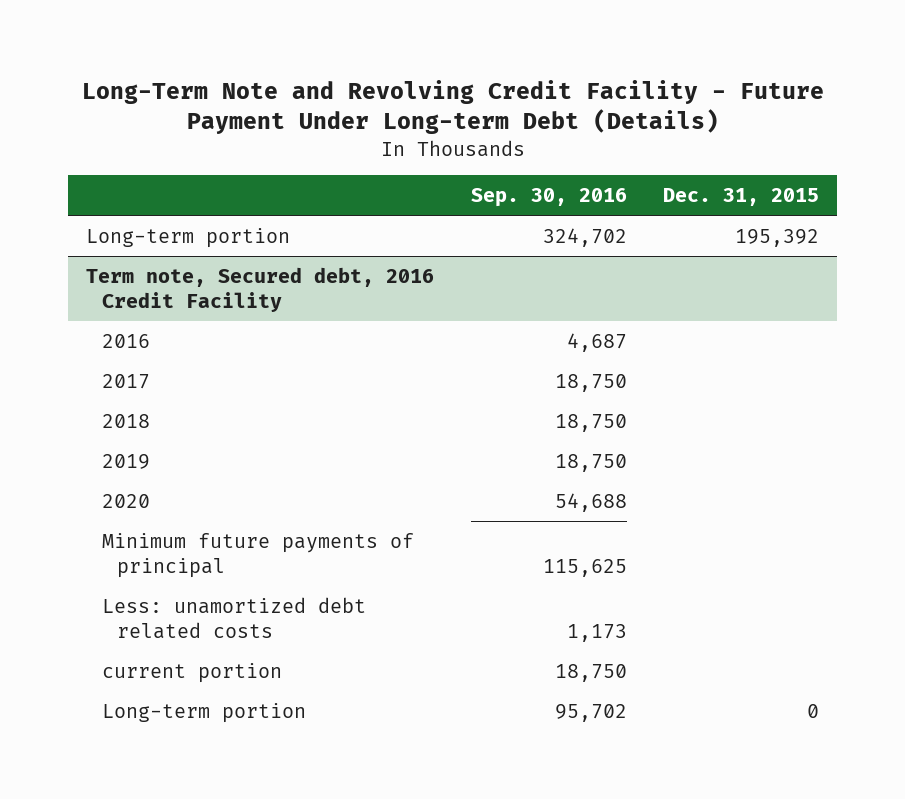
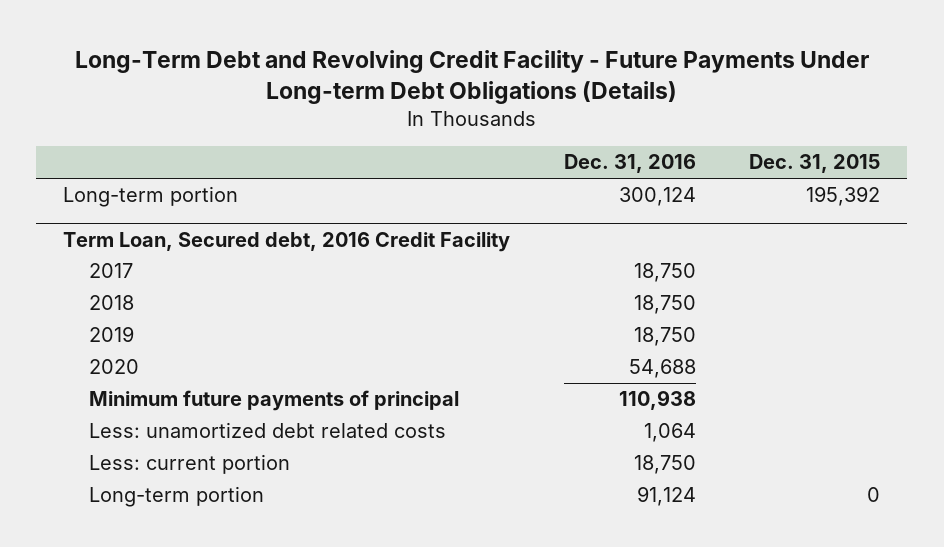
[81,79,824,135] Long-Term Note and Revolving Credit Facility - Future Payment Under Long-term Debt (Details) -> [74,49,869,104] Long-Term Debt and Revolving Credit Facility - Future Payments Under Long-term Debt Obligations (Details)
[470,188,627,208] Sep. 30, 2016 -> none
none -> [563,154,696,174] Dec. 31, 2016
[101,333,150,348] 2016 -> none
[86,266,435,313] Term note, Secured debt, 2016 Credit Facility -> [63,231,511,252] Term Loan, Secured debt, 2016 Credit Facility
[101,662,282,683] current portion -> [88,454,290,475] Less: current portion

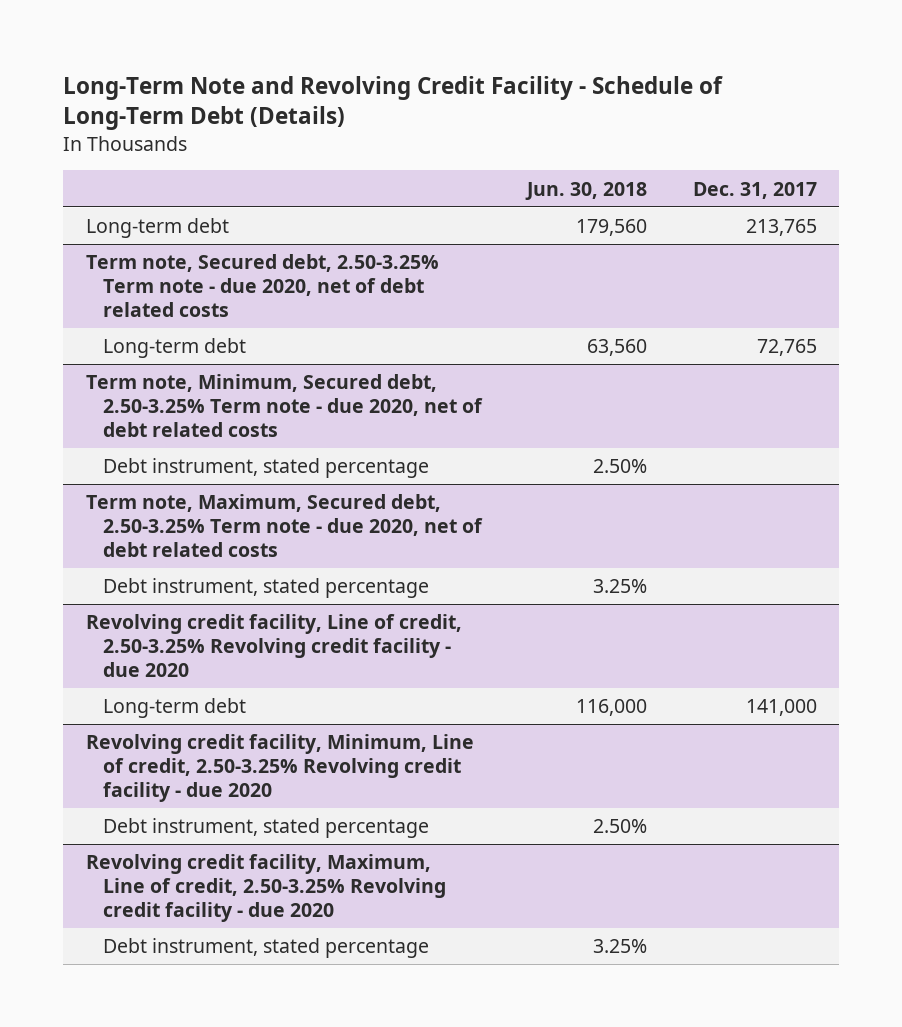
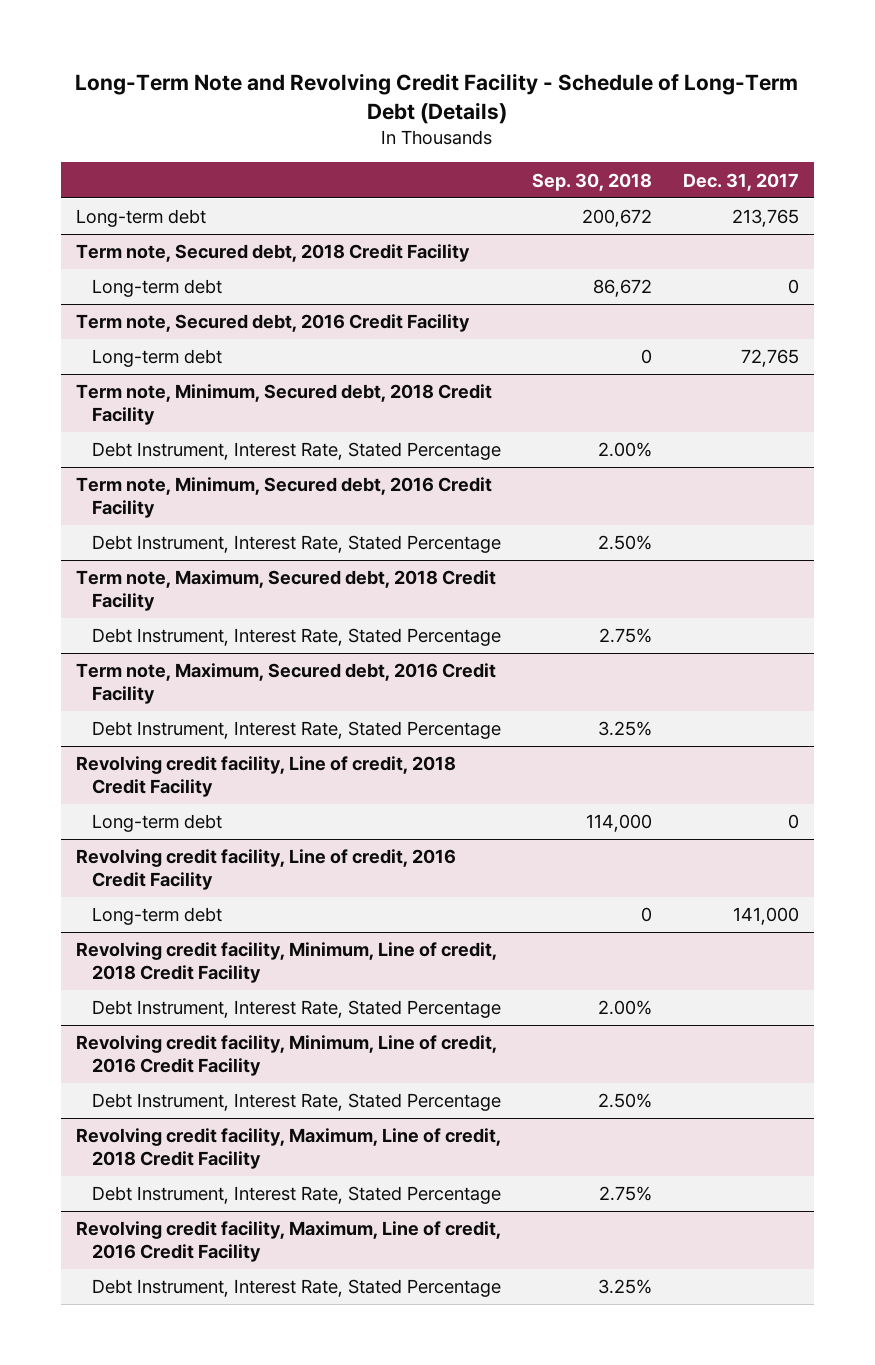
[525,181,648,200] Jun. 30, 2018 -> none
none -> [531,172,652,191] Sep. 30, 2018
none -> [76,244,471,263] Term note, Secured debt, 2018 Credit Facility
none -> [91,279,222,298] Long-term debt
[85,254,439,318] Term note, Secured debt, 2.50-3.25% Term note - due 2020, net of debt related costs -> [76,314,471,333] Term note, Secured debt, 2016 Credit Facility
[85,374,483,438] Term note, Minimum, Secured debt, 2.50-3.25% Term note - due 2020, net of debt related costs -> none
[102,458,429,479] Debt instrument, stated percentage -> none
[85,494,483,558] Term note, Maximum, Secured debt, 2.50-3.25% Term note - due 2020, net of debt related costs -> none
[102,578,429,599] Debt instrument, stated percentage -> none
none -> [76,384,493,425] Term note, Minimum, Secured debt, 2018 Credit Facility
none -> [91,442,501,461] Debt Instrument, Interest Rate, Stated Percentage
none -> [76,477,493,518] Term note, Minimum, Secured debt, 2016 Credit Facility
none -> [91,535,501,554] Debt Instrument, Interest Rate, Stated Percentage
none -> [76,570,497,611] Term note, Maximum, Secured debt, 2018 Credit Facility
none -> [91,628,501,647] Debt Instrument, Interest Rate, Stated Percentage
none -> [76,663,497,704] Term note, Maximum, Secured debt, 2016 Credit Facility
none -> [91,721,501,740] Debt Instrument, Interest Rate, Stated Percentage
none -> [76,756,457,797] Revolving credit facility, Line of credit, 2018 Credit Facility
none -> [91,814,222,833] Long-term debt
[85,614,462,678] Revolving credit facility, Line of credit, 2.50-3.25% Revolving credit facility - due 2020 -> [76,849,457,890] Revolving credit facility, Line of credit, 2016 Credit Facility
[85,734,474,803] Revolving credit facility, Minimum, Line of credit, 2.50-3.25% Revolving credit facility - due 2020 -> none
[102,818,429,839] Debt instrument, stated percentage -> none
[85,854,446,923] Revolving credit facility, Maximum, Line of credit, 2.50-3.25% Revolving credit facility - due 2020 -> none
[102,938,429,959] Debt instrument, stated percentage -> none
none -> [76,942,498,983] Revolving credit facility, Minimum, Line of credit, 2018 Credit Facility
none -> [91,1000,501,1019] Debt Instrument, Interest Rate, Stated Percentage
none -> [76,1035,498,1076] Revolving credit facility, Minimum, Line of credit, 2016 Credit Facility
none -> [91,1093,501,1112] Debt Instrument, Interest Rate, Stated Percentage
none -> [76,1128,502,1169] Revolving credit facility, Maximum, Line of credit, 2018 Credit Facility
none -> [91,1186,501,1205] Debt Instrument, Interest Rate, Stated Percentage
none -> [76,1221,502,1262] Revolving credit facility, Maximum, Line of credit, 2016 Credit Facility
none -> [91,1279,501,1298] Debt Instrument, Interest Rate, Stated Percentage

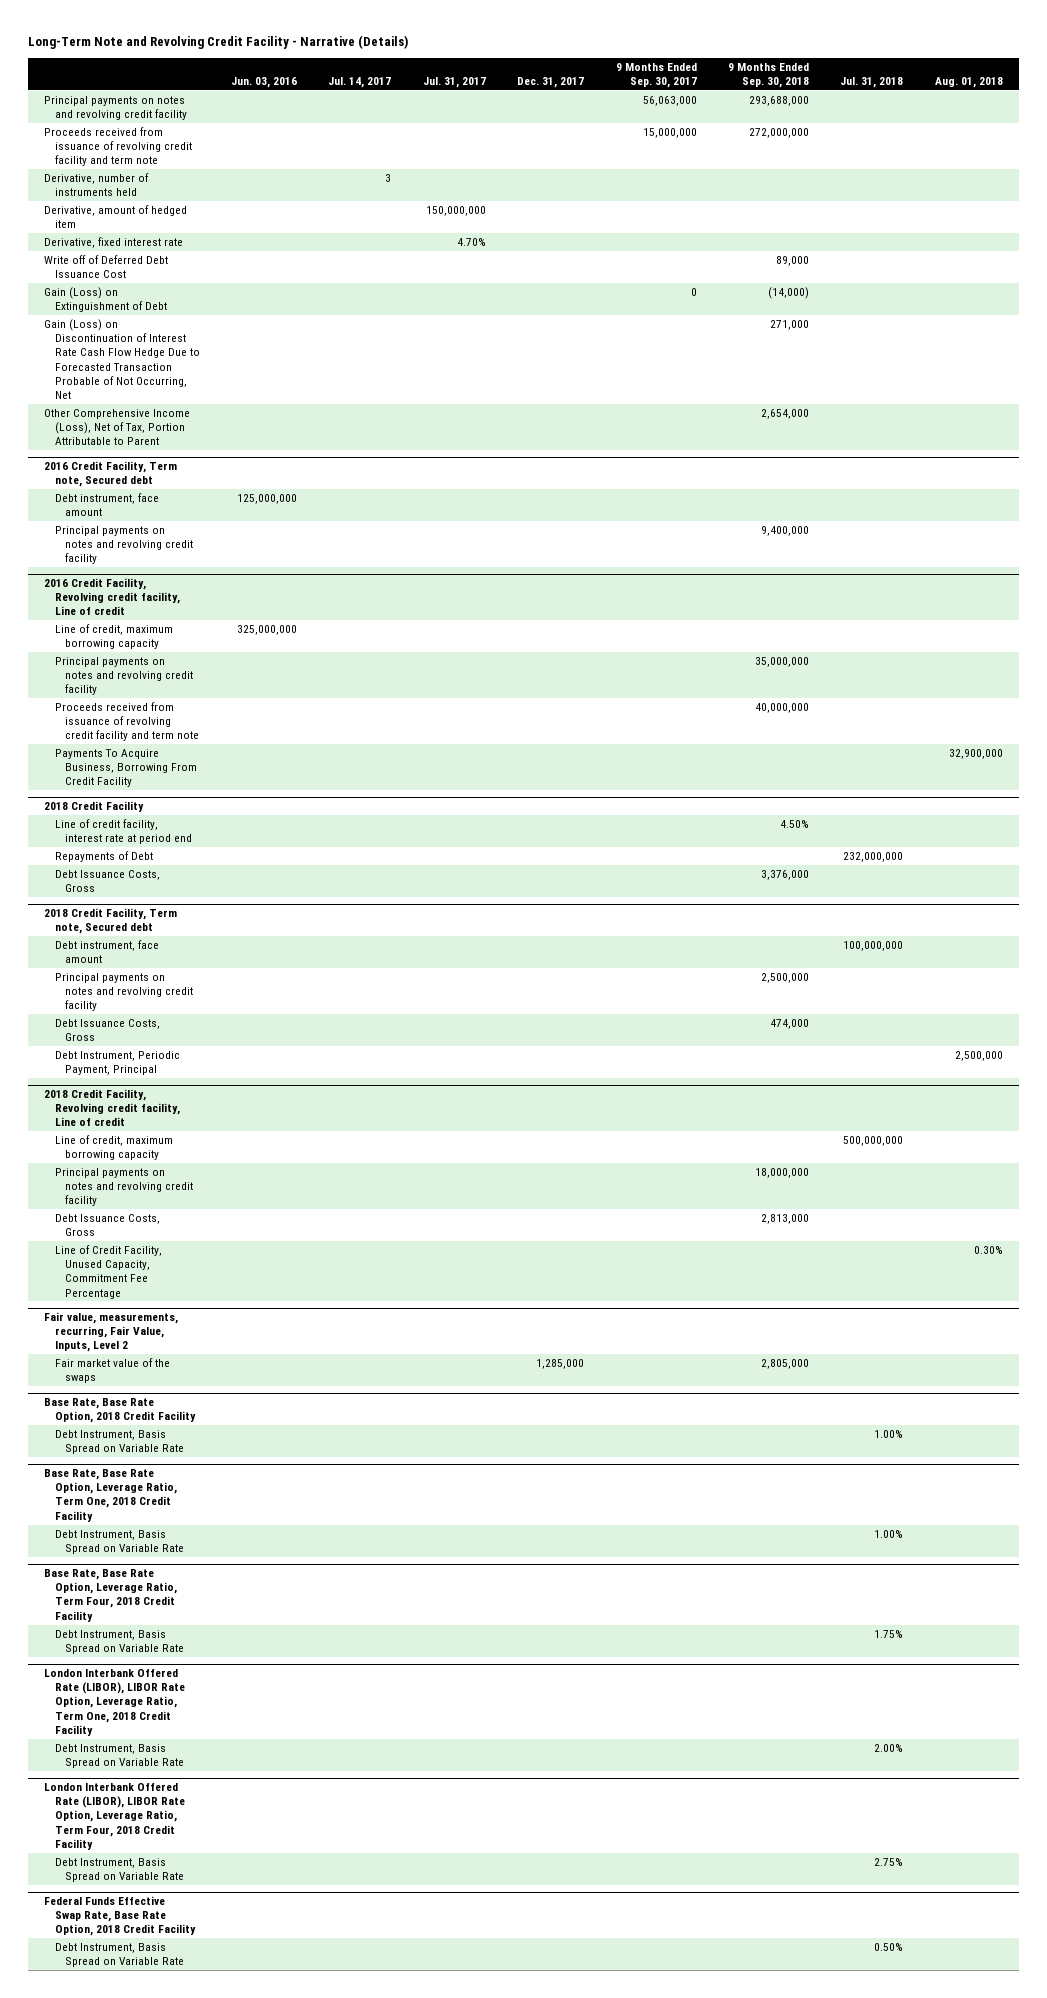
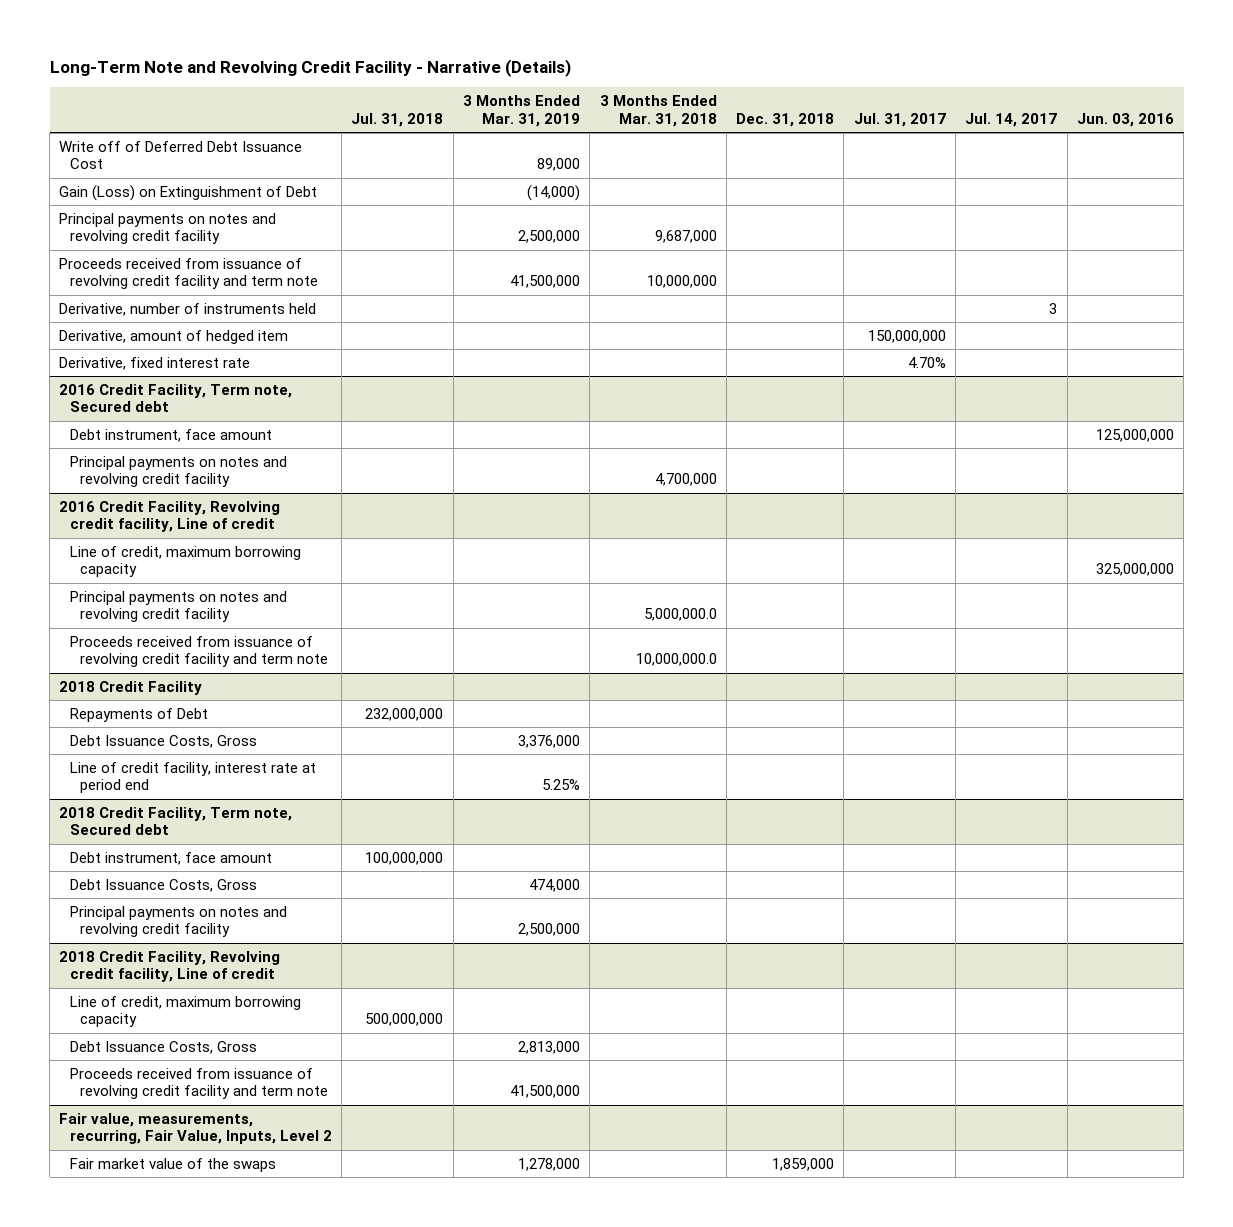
[517,76,585,88] Dec. 31, 2017 -> none
[615,62,697,88] 9 Months Ended Sep. 30, 2017 -> none
[728,62,810,88] 9 Months Ended Sep. 30, 2018 -> none
[934,76,1003,88] Aug. 01, 2018 -> none
none -> [463,95,581,127] 3 Months Ended Mar. 31, 2019
none -> [599,95,717,127] 3 Months Ended Mar. 31, 2018
none -> [736,112,835,127] Dec. 31, 2018
[44,255,169,279] Write off of Deferred Debt Issuance Cost -> [59,140,303,170] Write off of Deferred Debt Issuance Cost
[44,287,167,313] Gain (Loss) on Extinguishment of Debt -> [59,184,318,201] Gain (Loss) on Extinguishment of Debt
[44,319,200,399] Gain (Loss) on Discontinuation of Interest Rate Cash Flow Hedge Due to Forecasted Transaction Probable of Not Occurring, Net -> none
[44,409,191,446] Other Comprehensive Income (Loss), Net of Tax, Portion Attributable to Parent -> none
[54,749,198,788] Payments To Acquire Business, Borrowing From Credit Facility -> none
[54,819,193,845] Line of credit facility, interest rate at period end -> [69,761,316,794] Line of credit facility, interest rate at period end
[54,1051,180,1076] Debt Instrument, Periodic Payment, Principal -> none
[54,973,194,1012] Principal payments on notes and revolving credit facility -> [69,905,287,938] Principal payments on notes and revolving credit facility
[54,1168,194,1207] Principal payments on notes and revolving credit facility -> none
[54,1245,162,1299] Line of Credit Facility, Unused Capacity, Commitment Fee Percentage -> none
none -> [69,1067,329,1100] Proceeds received from issuance of revolving credit facility and term note
[44,1398,196,1424] Base Rate, Base Rate Option, 2018 Credit Facility -> none
[54,1430,185,1455] Debt Instrument, Basis Spread on Variable Rate -> none
[44,1469,177,1522] Base Rate, Base Rate Option, Leverage Ratio, Term One, 2018 Credit Facility -> none
[54,1530,185,1555] Debt Instrument, Basis Spread on Variable Rate -> none
[44,1569,177,1622] Base Rate, Base Rate Option, Leverage Ratio, Term Four, 2018 Credit Facility -> none
[54,1630,185,1655] Debt Instrument, Basis Spread on Variable Rate -> none
[44,1669,185,1736] London Interbank Offered Rate (LIBOR), LIBOR Rate Option, Leverage Ratio, Term One, 2018 Credit Facility -> none
[54,1744,185,1769] Debt Instrument, Basis Spread on Variable Rate -> none
[44,1783,185,1850] London Interbank Offered Rate (LIBOR), LIBOR Rate Option, Leverage Ratio, Term Four, 2018 Credit Facility -> none
[54,1858,185,1883] Debt Instrument, Basis Spread on Variable Rate -> none
[44,1896,196,1937] Federal Funds Effective Swap Rate, Base Rate Option, 2018 Credit Facility -> none
[54,1943,185,1968] Debt Instrument, Basis Spread on Variable Rate -> none

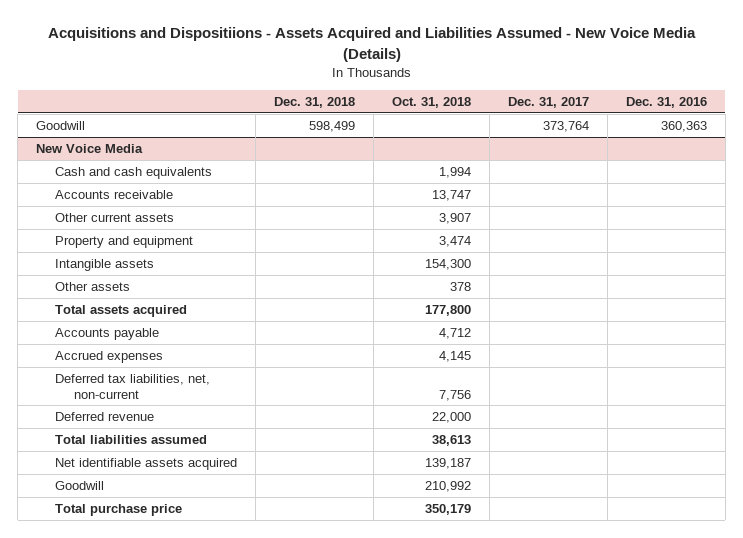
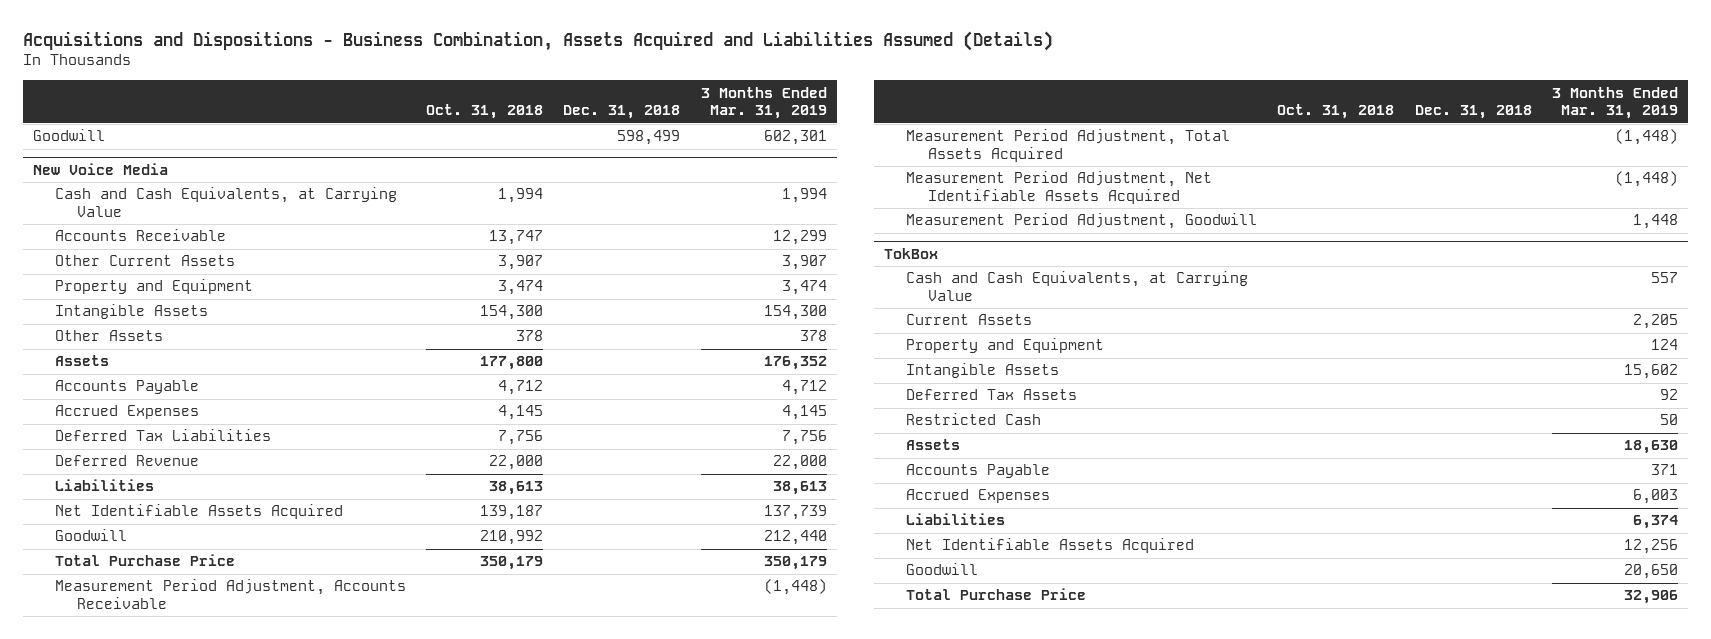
[47,27,696,62] Acquisitions and Dispositiions - Assets Acquired and Liabilities Assumed - New Voice Media (Details) -> [22,30,1053,51] Acquisitions and Dispositions - Business Combination, Assets Acquired and Liabilities Assumed (Details)
[508,96,590,108] Dec. 31, 2017 -> none
[626,96,708,108] Dec. 31, 2016 -> none
none -> [700,86,827,120] 3 Months Ended Mar. 31, 2019
[55,166,213,179] Cash and cash equivalents -> [54,187,397,218] Cash and Cash Equivalents, at Carrying Value
[55,189,174,199] Accounts receivable -> [54,229,226,242] Accounts Receivable
[55,212,175,222] Other current assets -> [54,255,235,267] Other Current Assets
[55,235,194,248] Property and equipment -> [54,279,253,295] Property and Equipment
[55,258,155,271] Intangible assets -> [54,304,208,320] Intangible Assets
[55,281,131,291] Other assets -> [54,330,163,342] Other Assets
[55,304,188,317] Total assets acquired -> [54,355,109,367] Assets
[55,327,160,340] Accounts payable -> [54,380,199,395] Accounts Payable
[55,350,164,363] Accrued expenses -> [54,405,199,420] Accrued Expenses
[55,373,211,399] Deferred tax liabilities, net, non-current -> [54,429,271,442] Deferred Tax Liabilities
[55,411,155,421] Deferred revenue -> [54,455,199,467] Deferred Revenue
[55,434,208,444] Total liabilities assumed -> [54,479,154,492] Liabilities
[55,457,238,470] Net identifiable assets acquired -> [54,504,343,520] Net Identifiable Assets Acquired
[55,503,183,516] Total purchase price -> [54,554,235,567] Total Purchase Price
none -> [54,579,406,610] Measurement Period Adjustment, Accounts Receivable
none -> [905,129,1230,163] Measurement Period Adjustment, Total Assets Acquired
none -> [905,171,1212,205] Measurement Period Adjustment, Net Identifiable Assets Acquired
none -> [905,213,1257,230] Measurement Period Adjustment, Goodwill
none -> [884,248,939,260] TokBox
none -> [905,271,1248,302] Cash and Cash Equivalents, at Carrying Value
none -> [905,314,1032,326] Current Assets
none -> [905,338,1104,354] Property and Equipment
none -> [905,363,1059,379] Intangible Assets
none -> [905,389,1077,401] Deferred Tax Assets
none -> [905,413,1041,426] Restricted Cash
none -> [905,439,960,451] Assets
none -> [905,464,1050,479] Accounts Payable
none -> [905,489,1050,504] Accrued Expenses
none -> [905,513,1005,526] Liabilities
none -> [905,538,1194,554] Net Identifiable Assets Acquired
none -> [905,563,978,576] Goodwill
none -> [905,588,1086,601] Total Purchase Price

